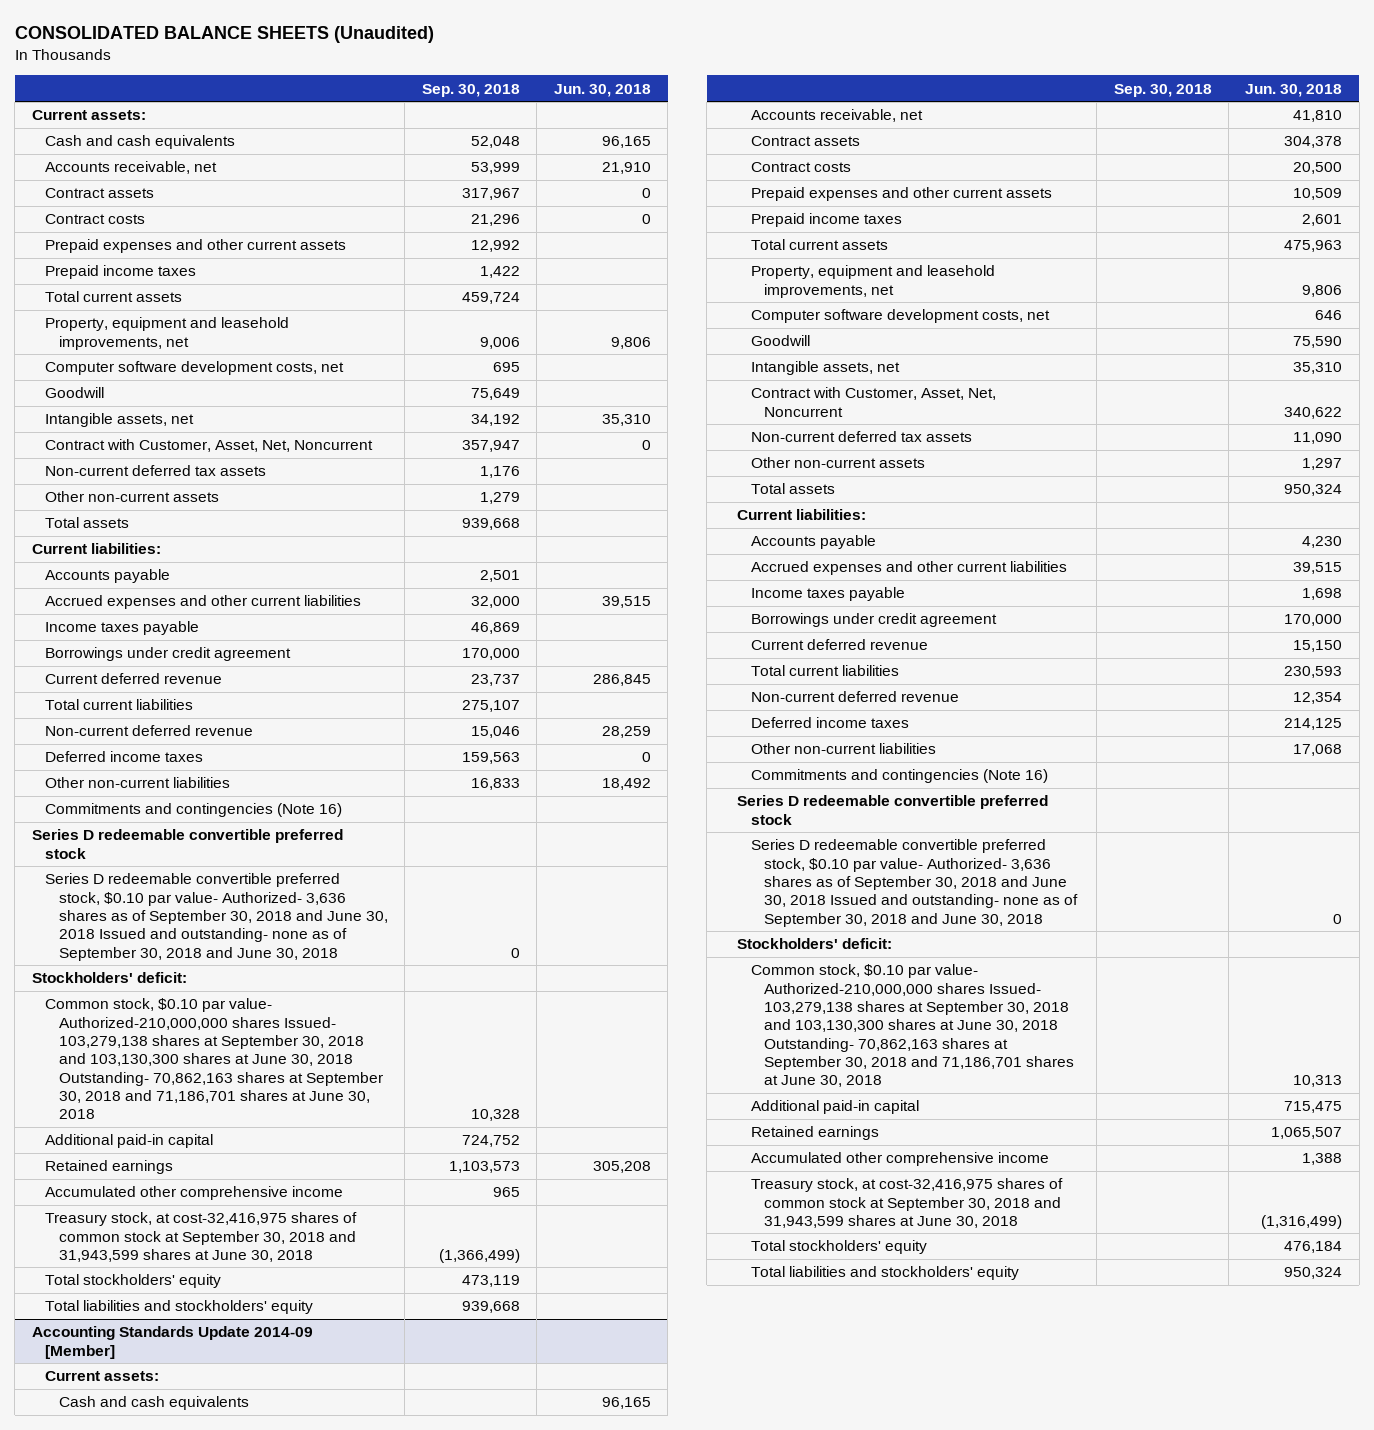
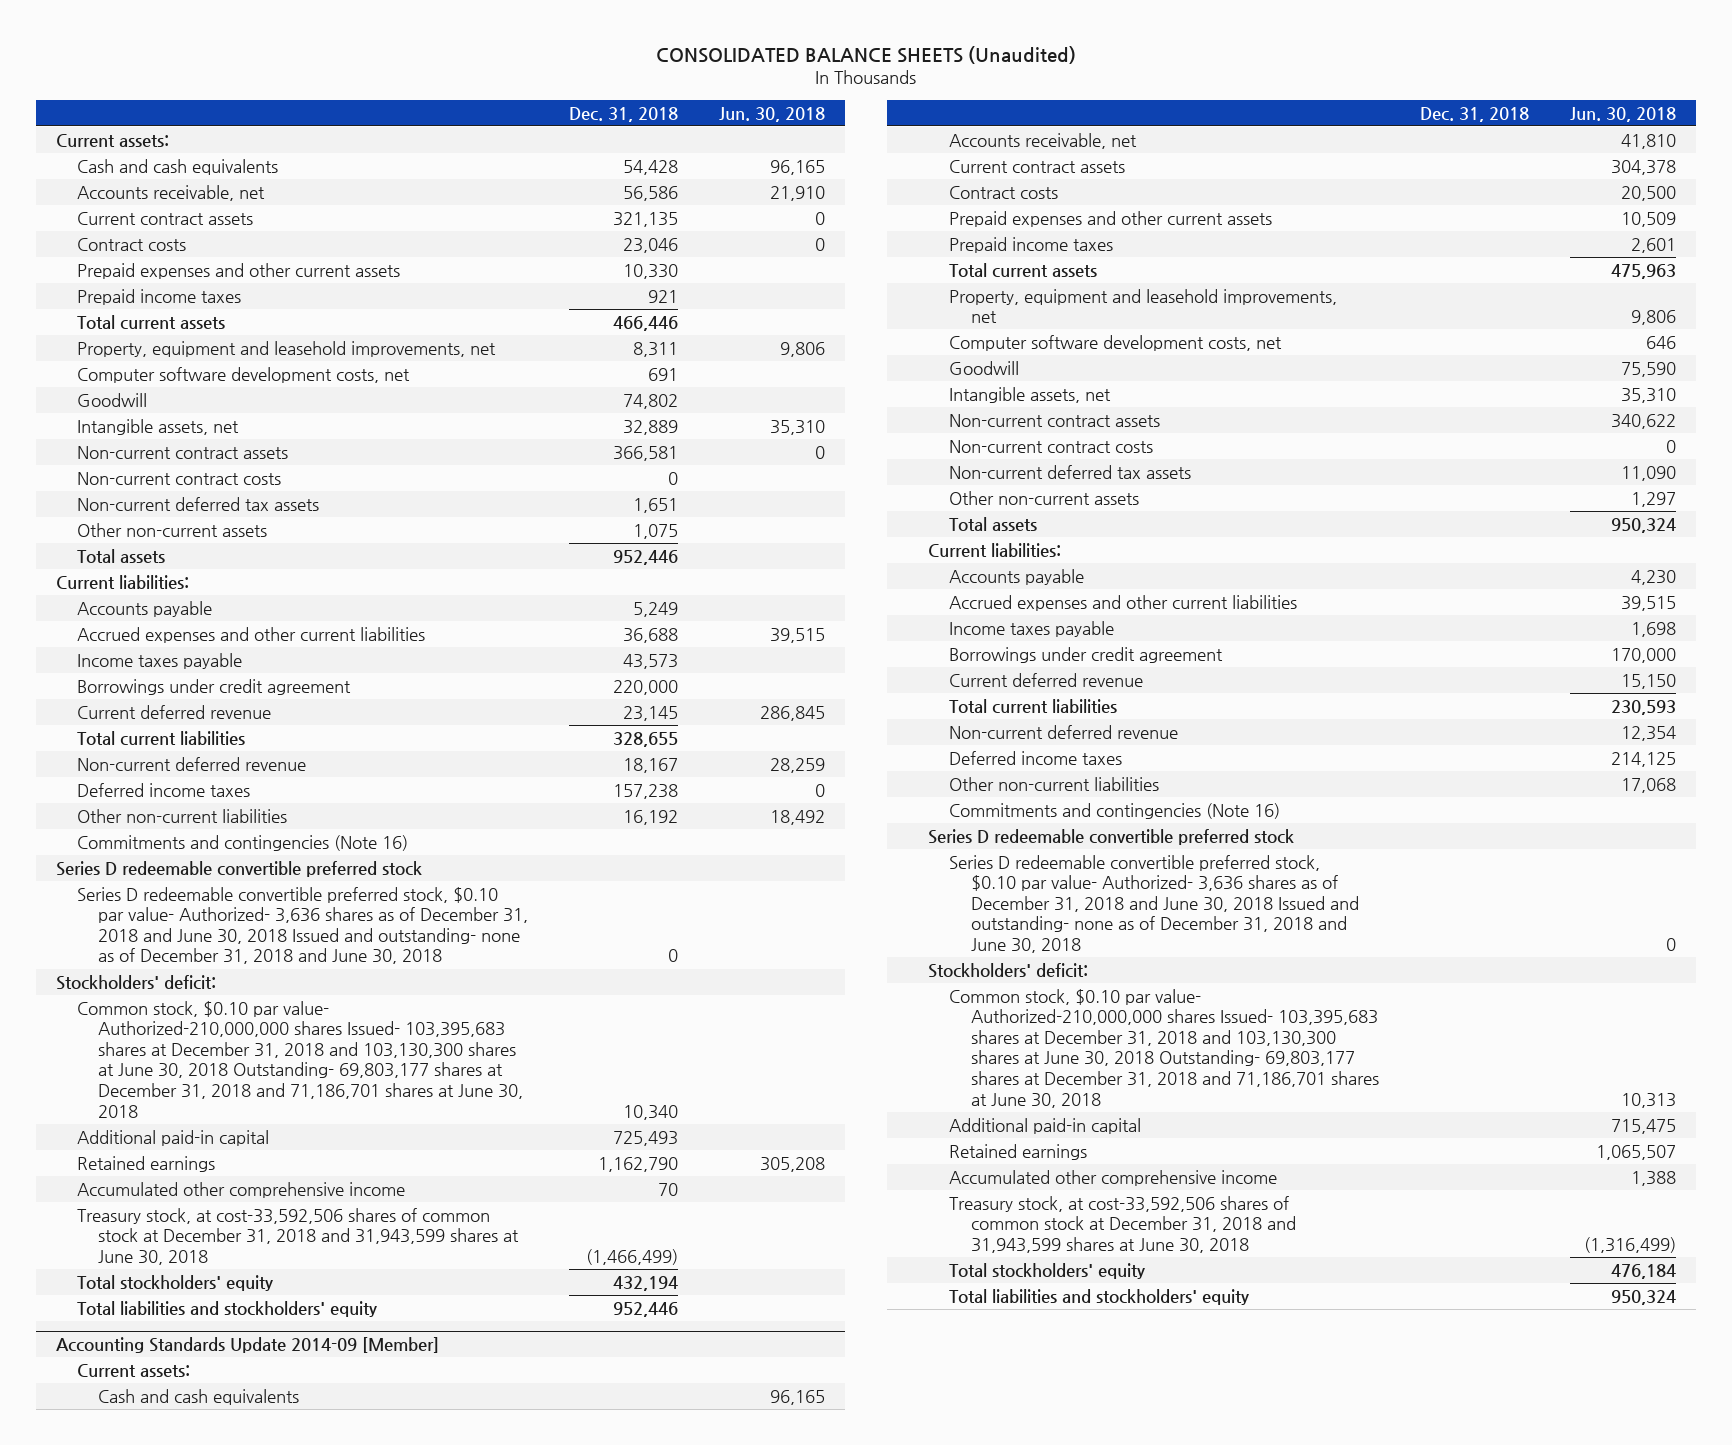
[421,83,520,97] Sep. 30, 2018 -> none
none -> [569,106,679,122] Dec. 31, 2018
[45,188,155,199] Contract assets -> [77,211,254,225] Current contract assets
[45,439,374,453] Contract with Customer, Asset, Net, Noncurrent -> [77,445,289,459] Non-current contract assets
none -> [77,471,282,485] Non-current contract costs
[45,873,388,961] Series D redeemable convertible preferred stock, $0.10 par value- Authorized- 3,636 shares as of September 30, 2018 and June 30, 2018 Issued and outstanding- none as of September 30, 2018 and June 30, 2018 -> [77,886,529,965] Series D redeemable convertible preferred stock, $0.10 par value- Authorized- 3,636 shares as of December 31, 2018 and June 30, 2018 Issued and outstanding- none as of December 31, 2018 and June 30, 2018
[45,998,383,1120] Common stock, $0.10 par value- Authorized-210,000,000 shares Issued- 103,279,138 shares at September 30, 2018 and 103,130,300 shares at June 30, 2018 Outstanding- 70,862,163 shares at September 30, 2018 and 71,186,701 shares at June 30, 2018 -> [77,1000,524,1118] Common stock, $0.10 par value- Authorized-210,000,000 shares Issued- 103,395,683 shares at December 31, 2018 and 103,130,300 shares at June 30, 2018 Outstanding- 69,803,177 shares at December 31, 2018 and 71,186,701 shares at June 30, 2018
[45,1212,358,1262] Treasury stock, at cost-32,416,975 shares of common stock at September 30, 2018 and 31,943,599 shares at June 30, 2018 -> [77,1207,520,1265] Treasury stock, at cost-33,592,506 shares of common stock at December 31, 2018 and 31,943,599 shares at June 30, 2018
[750,136,860,147] Contract assets -> [949,159,1126,173] Current contract assets
[750,387,996,417] Contract with Customer, Asset, Net, Noncurrent -> [949,413,1161,427] Non-current contract assets
none -> [949,439,1154,453] Non-current contract costs
[750,839,1079,927] Series D redeemable convertible preferred stock, $0.10 par value- Authorized- 3,636 shares as of September 30, 2018 and June 30, 2018 Issued and outstanding- none as of September 30, 2018 and June 30, 2018 -> [949,854,1359,954] Series D redeemable convertible preferred stock, $0.10 par value- Authorized- 3,636 shares as of December 31, 2018 and June 30, 2018 Issued and outstanding- none as of December 31, 2018 and June 30, 2018
[750,964,1075,1088] Common stock, $0.10 par value- Authorized-210,000,000 shares Issued- 103,279,138 shares at September 30, 2018 and 103,130,300 shares at June 30, 2018 Outstanding- 70,862,163 shares at September 30, 2018 and 71,186,701 shares at June 30, 2018 -> [949,988,1379,1108] Common stock, $0.10 par value- Authorized-210,000,000 shares Issued- 103,395,683 shares at December 31, 2018 and 103,130,300 shares at June 30, 2018 Outstanding- 69,803,177 shares at December 31, 2018 and 71,186,701 shares at June 30, 2018
[750,1178,1063,1228] Treasury stock, at cost-32,416,975 shares of common stock at September 30, 2018 and 31,943,599 shares at June 30, 2018 -> [949,1195,1296,1253] Treasury stock, at cost-33,592,506 shares of common stock at December 31, 2018 and 31,943,599 shares at June 30, 2018

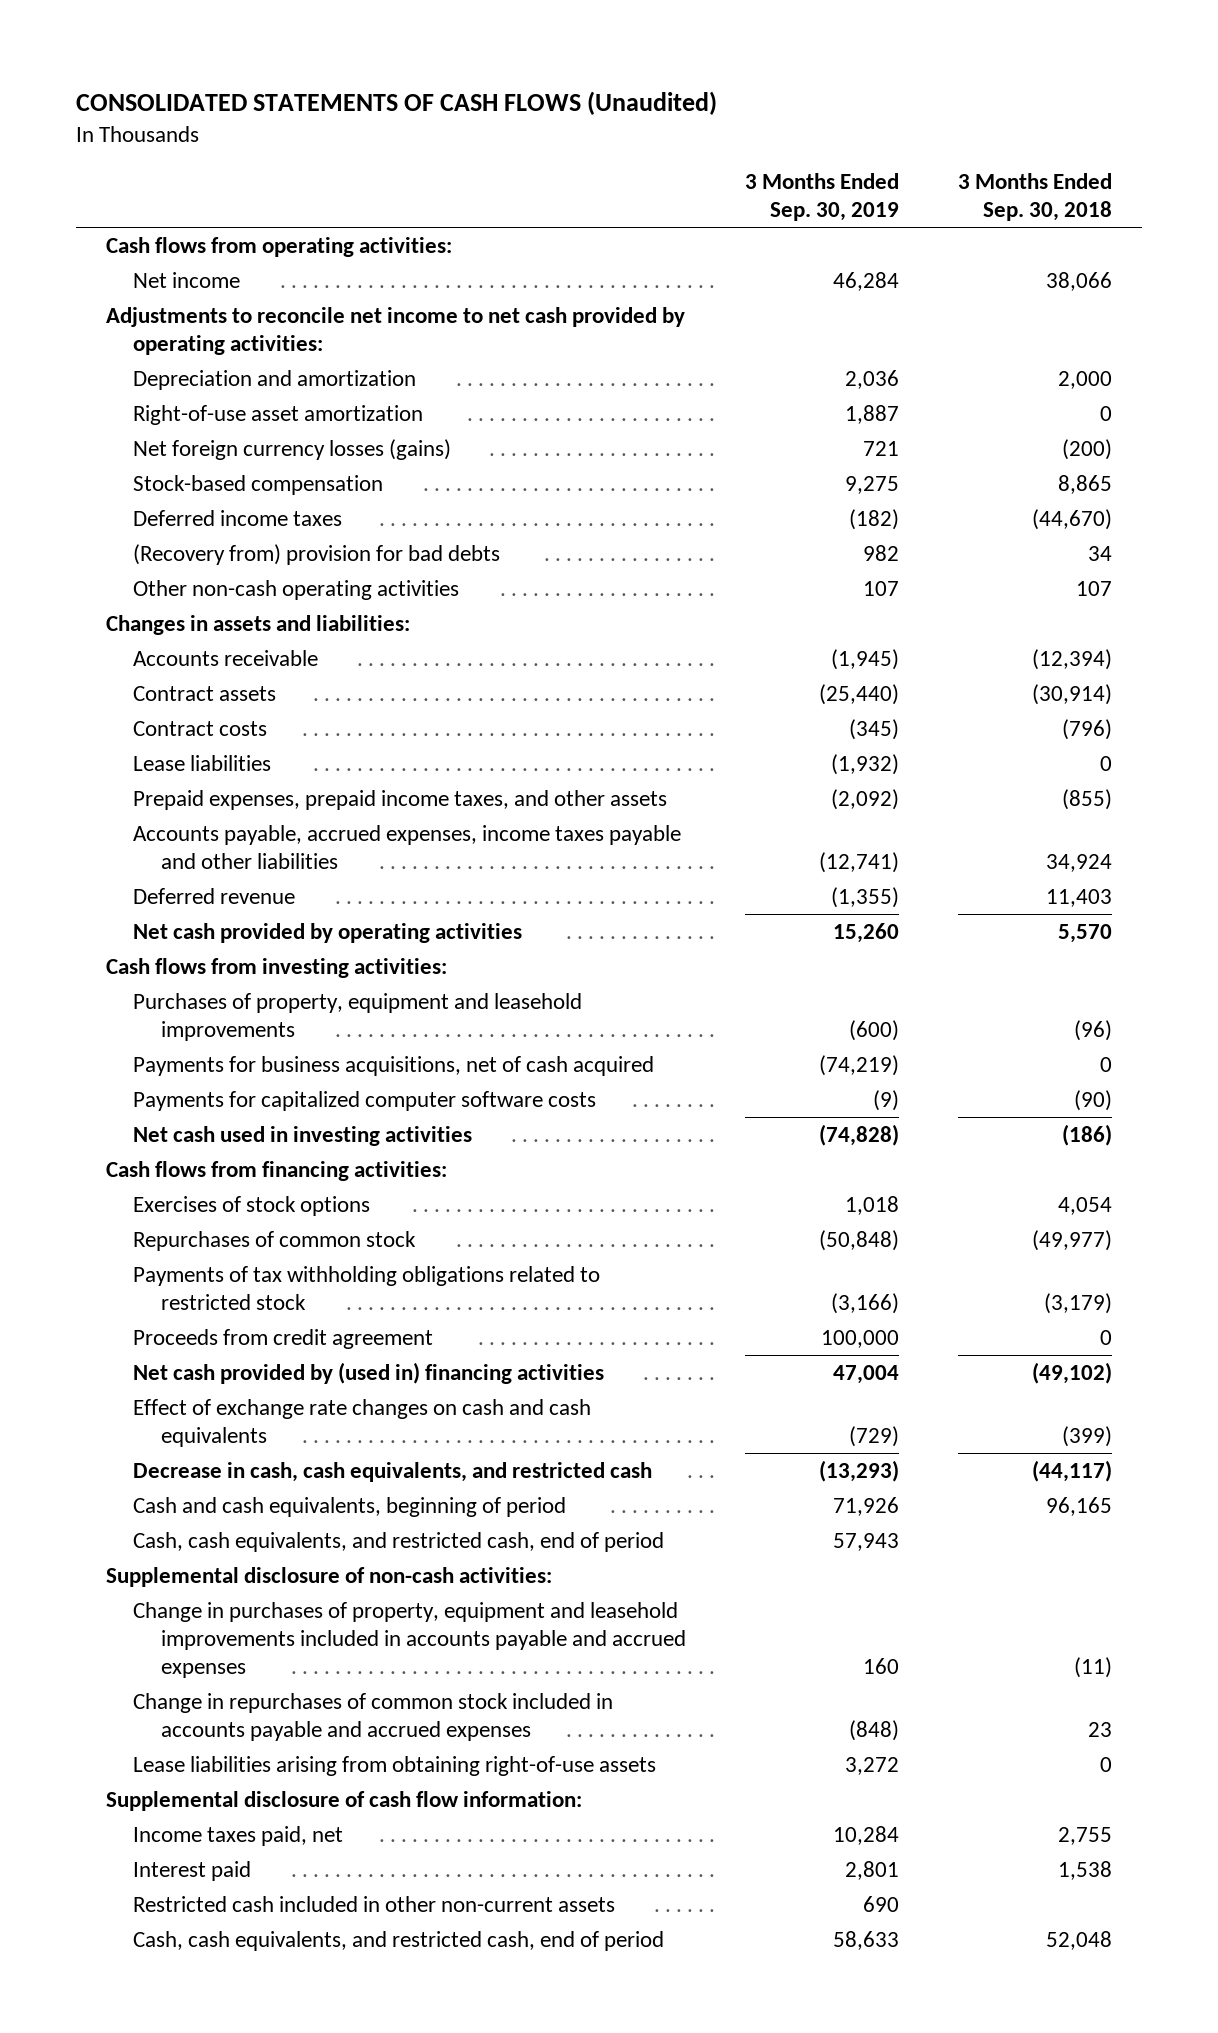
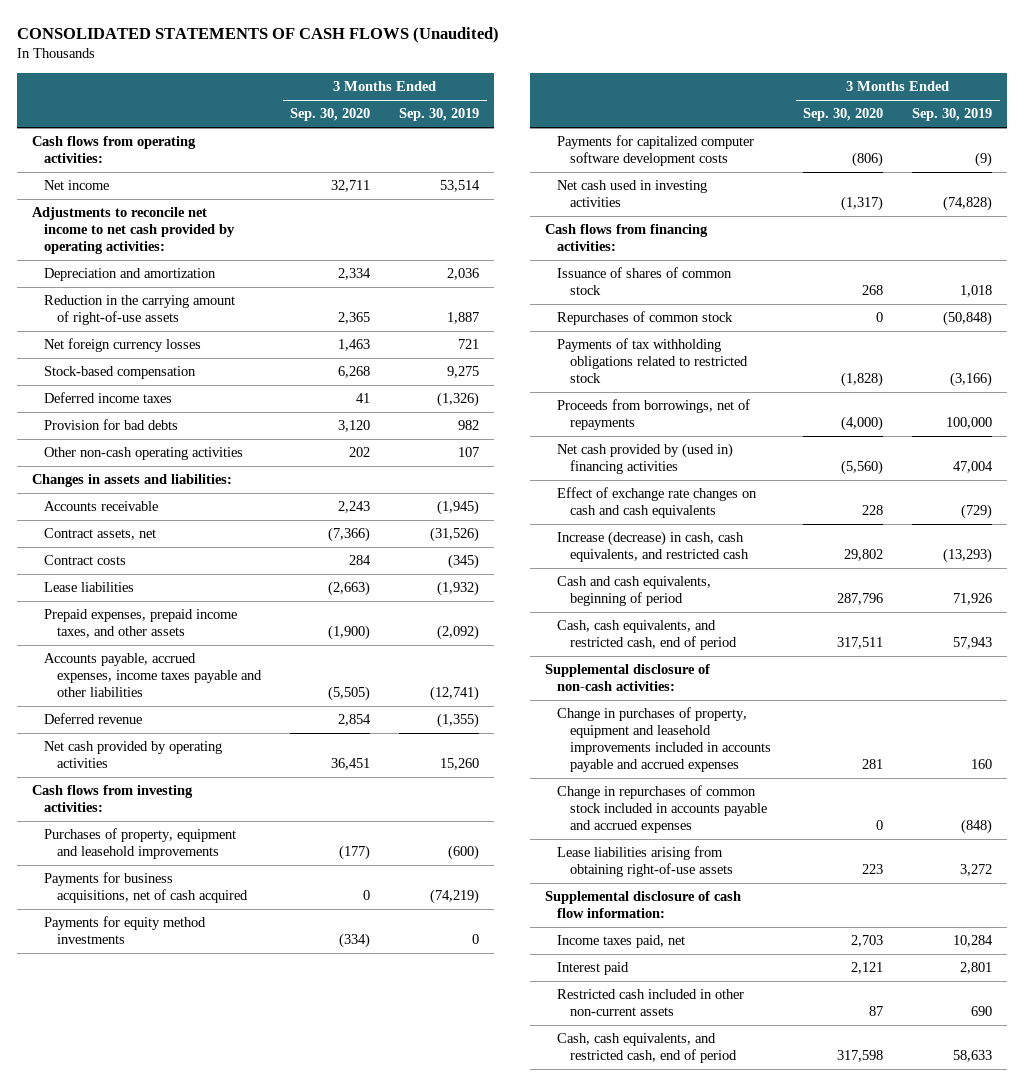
[958,173,1113,222] 3 Months Ended Sep. 30, 2018 -> none
none -> [290,108,371,122] Sep. 30, 2020
[832,271,899,291] 46,284 -> [440,180,481,193] 53,514
[133,404,424,425] Right-of-use asset amortization -> [44,295,236,326] Reduction in the carrying amount of right-of-use assets
[133,438,452,460] Net foreign currency losses (gains) -> [44,338,202,353] Net foreign currency losses
[848,508,899,530] (182) -> [437,392,480,408] (1,326)
[133,543,501,565] (Recovery from) provision for bad debts -> [44,419,179,431] Provision for bad debts
[133,685,277,701] Contract assets -> [44,528,157,541] Contract assets, net
[818,683,899,705] (25,440) -> [430,527,480,543] (31,526)
none -> [44,916,207,945] Payments for equity method investments
[133,1090,597,1111] Payments for capitalized computer software costs -> [557,135,755,167] Payments for capitalized computer software development costs
[133,1195,371,1216] Exercises of stock options -> [557,267,733,296] Issuance of shares of common stock
[133,1328,434,1349] Proceeds from credit agreement -> [557,399,751,431] Proceeds from borrowings, net of repayments
[133,1461,653,1482] Decrease in cash, cash equivalents, and restricted cash -> [557,531,749,563] Increase (decrease) in cash, cash equivalents, and restricted cash

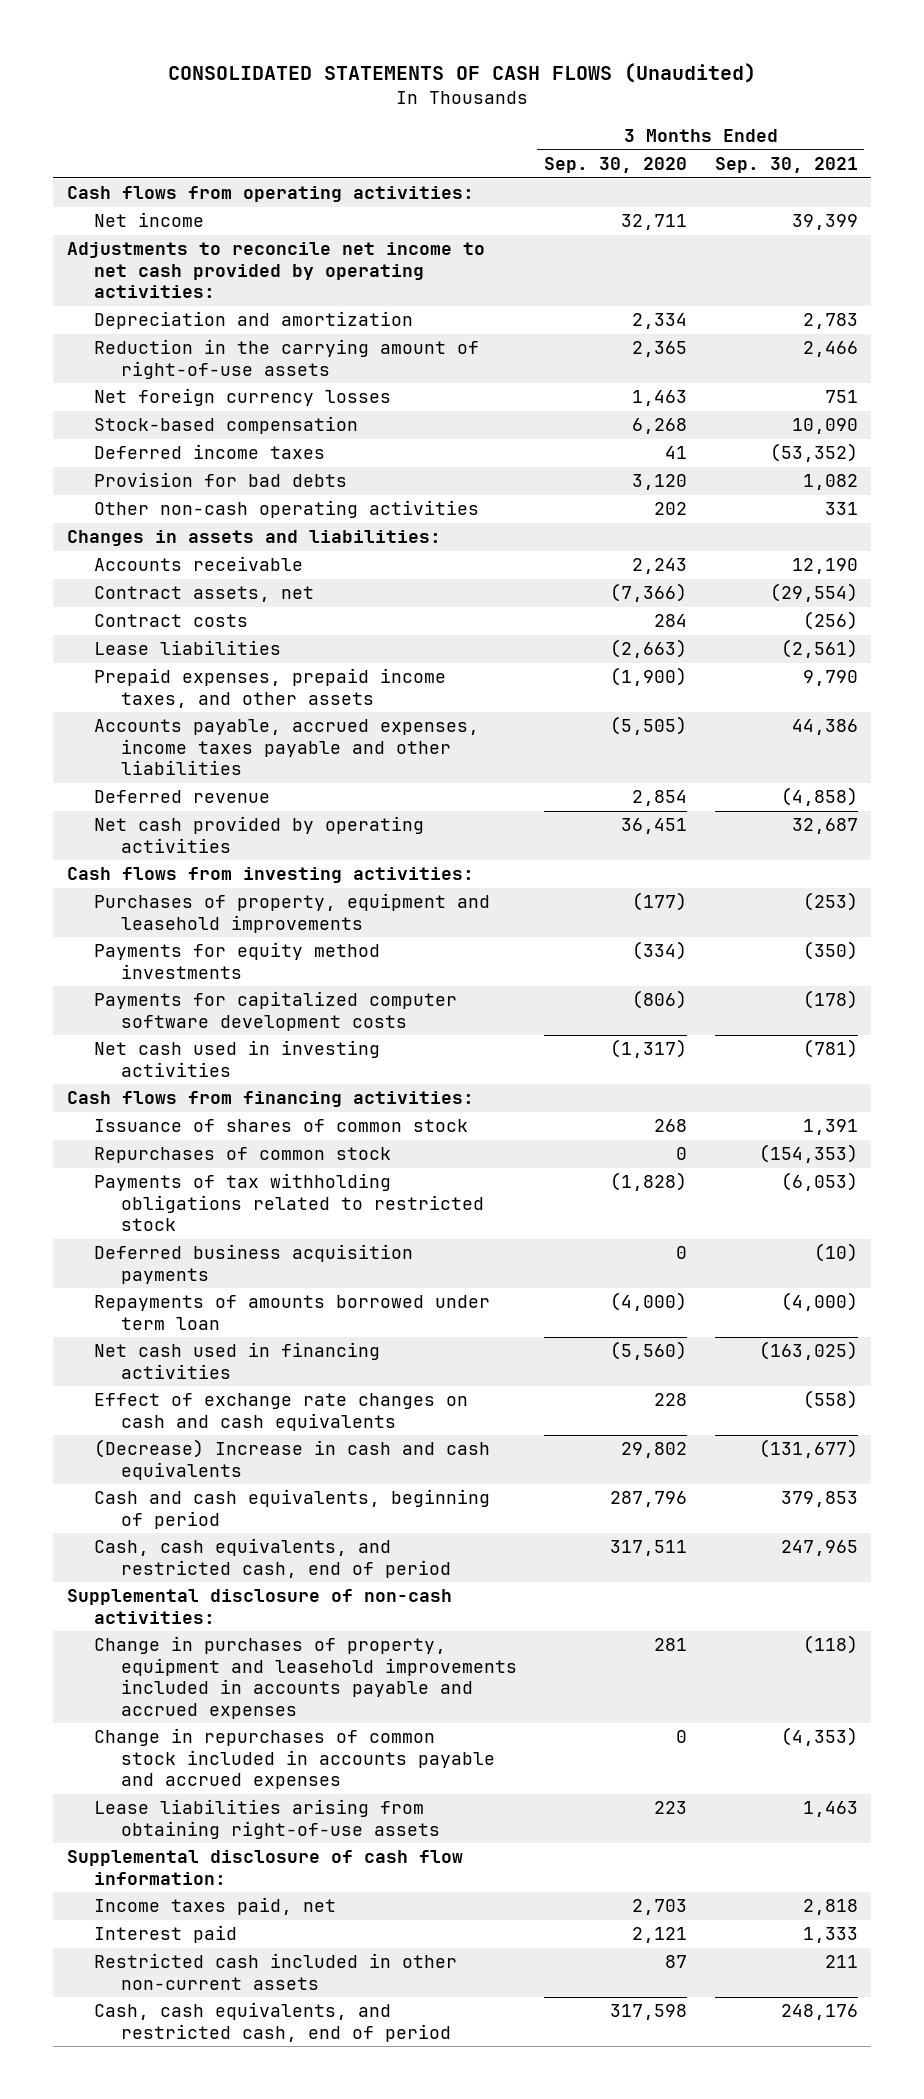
[399,108,480,122] Sep. 30, 2019 -> none
none -> [714,157,858,174] Sep. 30, 2021
[44,872,248,904] Payments for business acquisitions, net of cash acquired -> none
[557,399,751,431] Proceeds from borrowings, net of repayments -> none
none -> [93,1244,413,1284] Deferred business acquisition payments
none -> [93,1295,490,1330] Repayments of amounts borrowed under term loan
[557,443,734,475] Net cash provided by (used in) financing activities -> [93,1342,380,1379] Net cash used in financing activities
[557,531,749,563] Increase (decrease) in cash, cash equivalents, and restricted cash -> [93,1439,490,1480] (Decrease) Increase in cash and cash equivalents

